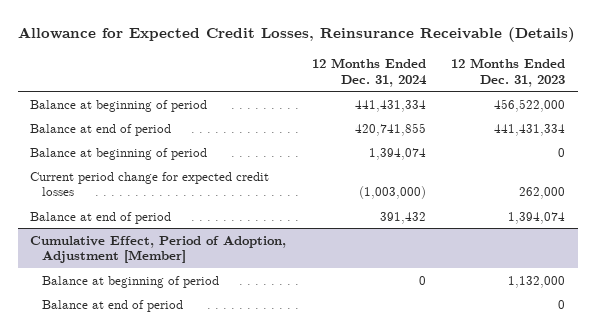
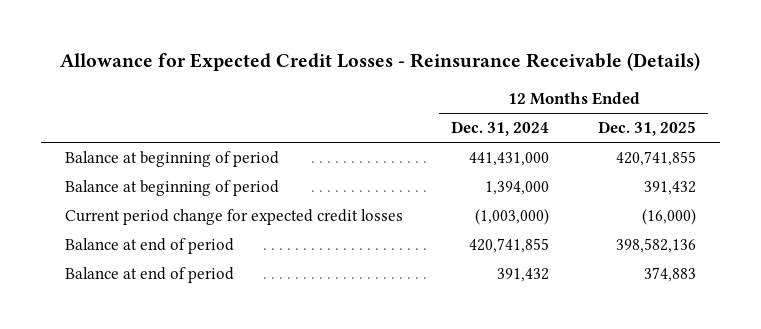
[17,27,575,43] Allowance for Expected Credit Losses, Reinsurance Receivable (Details) -> [60,52,701,72] Allowance for Expected Credit Losses - Reinsurance Receivable (Details)
[451,57,566,87] 12 Months Ended Dec. 31, 2023 -> none
none -> [597,121,696,137] Dec. 31, 2025
[354,99,426,112] 441,431,334 -> [469,152,550,167] 441,431,000
[368,147,426,160] 1,394,074 -> [485,181,550,196] 1,394,000
[30,123,172,136] Balance at end of period -> [64,238,234,255] Balance at end of period
[30,235,287,264] Cumulative Effect, Period of Adoption, Adjustment [Member] -> none
[42,275,220,288] Balance at beginning of period -> none
[42,299,184,312] Balance at end of period -> none

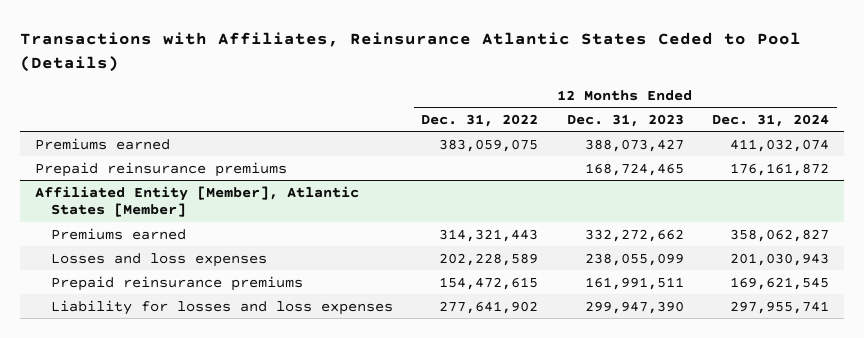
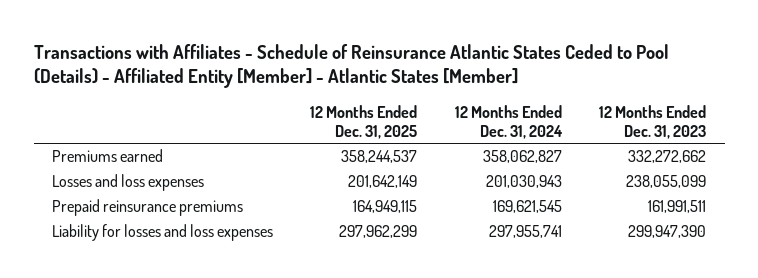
[20,32,802,72] Transactions with Affiliates, Reinsurance Atlantic States Ceded to Pool (Details) -> [33,43,669,89] Transactions with Affiliates - Schedule of Reinsurance Atlantic States Ceded to Pool (Details) - Affiliated Entity [Member] - Atlantic States [Member]
[421,113,539,127] Dec. 31, 2022 -> none
none -> [310,104,418,140] 12 Months Ended Dec. 31, 2025
[34,137,170,150] Premiums earned -> none
[34,161,287,177] Prepaid reinsurance premiums -> none
[34,185,359,218] Affiliated Entity [Member], Atlantic States [Member] -> none

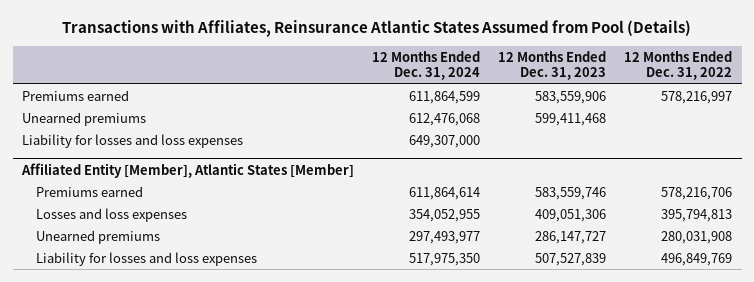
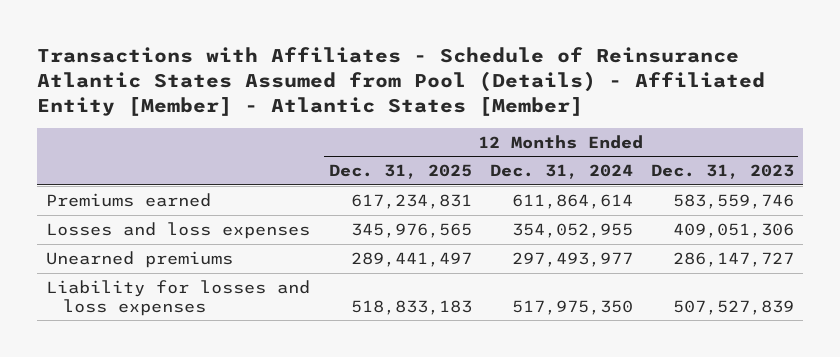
[62,20,692,38] Transactions with Affiliates, Reinsurance Atlantic States Assumed from Pool (Details) -> [37,47,766,116] Transactions with Affiliates - Schedule of Reinsurance Atlantic States Assumed from Pool (Details) - Affiliated Entity [Member] - Atlantic States [Member]
[624,51,733,81] 12 Months Ended Dec. 31, 2022 -> none
none -> [328,164,472,180] Dec. 31, 2025
[21,90,129,102] Premiums earned -> none
[21,112,146,127] Unearned premiums -> none
[21,134,243,149] Liability for losses and loss expenses -> none
[20,162,354,178] Affiliated Entity [Member], Atlantic States [Member] -> none

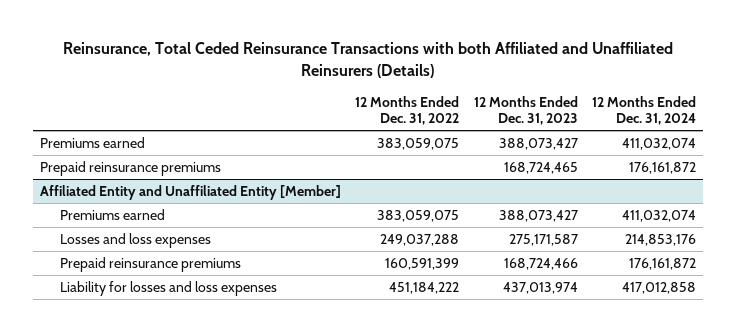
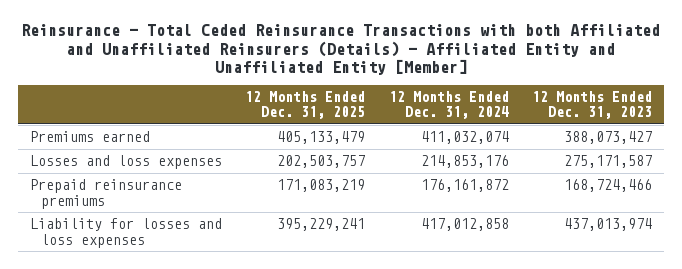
[63,42,674,79] Reinsurance, Total Ceded Reinsurance Transactions with both Affiliated and Unaffiliated Reinsurers (Details) -> [20,24,660,75] Reinsurance - Total Ceded Reinsurance Transactions with both Affiliated and Unaffiliated Reinsurers (Details) - Affiliated Entity and Unaffiliated Entity [Member]
[355,95,460,126] 12 Months Ended Dec. 31, 2022 -> none
none -> [245,91,366,120] 12 Months Ended Dec. 31, 2025
[39,160,221,176] Prepaid reinsurance premiums -> none
[39,184,341,200] Affiliated Entity and Unaffiliated Entity [Member] -> none
[60,208,166,220] Premiums earned -> none

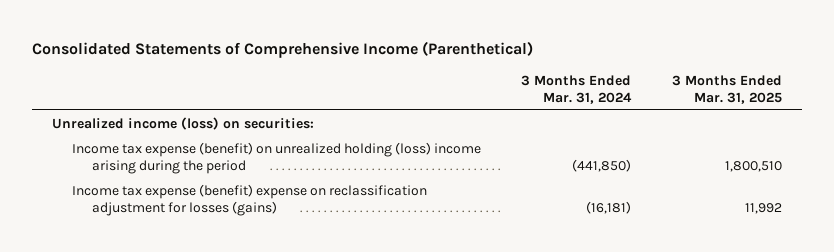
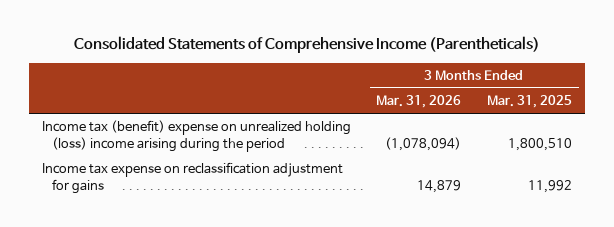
[31,40,533,58] Consolidated Statements of Comprehensive Income (Parenthetical) -> [73,36,540,54] Consolidated Statements of Comprehensive Income (Parentheticals)
[521,74,633,104] 3 Months Ended Mar. 31, 2024 -> none
none -> [376,95,462,109] Mar. 31, 2026
[51,116,314,130] Unrealized income (loss) on securities: -> none
[71,141,481,175] Income tax expense (benefit) on unrealized holding (loss) income arising during the period -> [41,120,351,152] Income tax (benefit) expense on unrealized holding (loss) income arising during the period
[71,183,427,217] Income tax expense (benefit) expense on reclassification adjustment for losses (gains) -> [41,162,343,194] Income tax expense on reclassification adjustment for gains

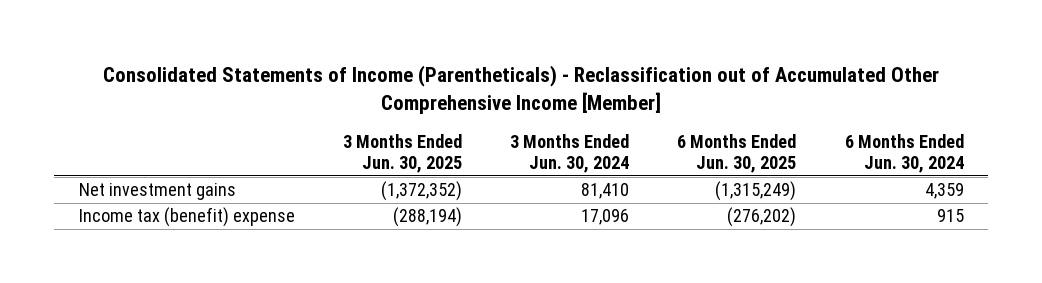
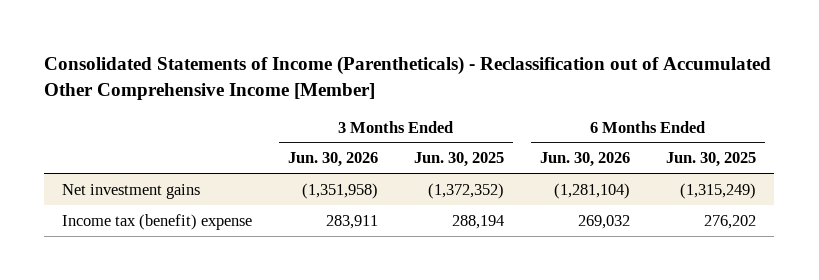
[510,133,630,174] 3 Months Ended Jun. 30, 2024 -> none
[844,133,964,174] 6 Months Ended Jun. 30, 2024 -> none
none -> [288,152,379,168] Jun. 30, 2026
none -> [540,152,631,168] Jun. 30, 2026
[392,207,462,228] (288,194) -> [452,214,505,229] 288,194
[727,207,797,228] (276,202) -> [704,214,757,229] 276,202

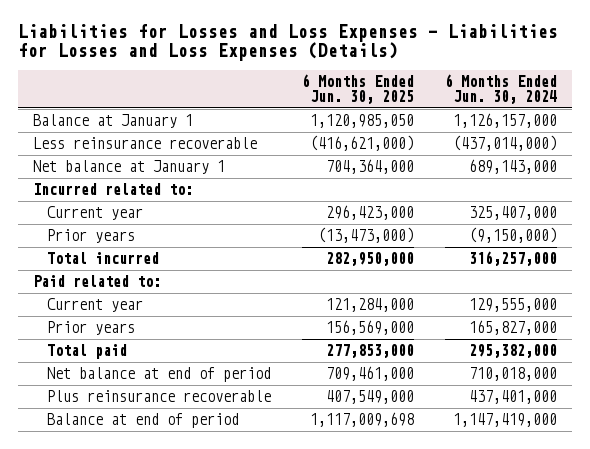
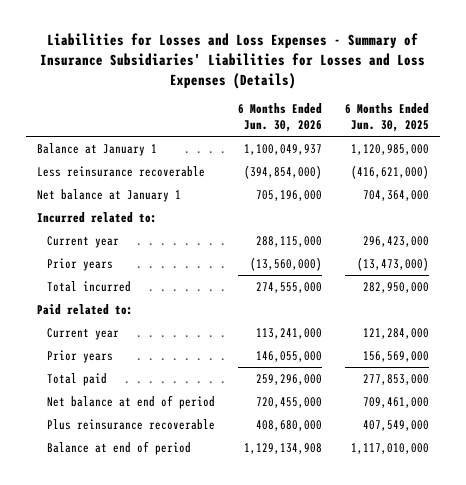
[18,23,559,62] Liabilities for Losses and Loss Expenses - Liabilities for Losses and Loss Expenses (Details) -> [39,33,425,89] Liabilities for Losses and Loss Expenses - Summary of Insurance Subsidiaries' Liabilities for Losses and Loss Expenses (Details)
[444,74,557,104] 6 Months Ended Jun. 30, 2024 -> none
none -> [237,103,322,133] 6 Months Ended Jun. 30, 2026
[309,114,414,129] 1,120,985,050 -> [350,143,429,155] 1,120,985,000
[309,412,414,428] 1,117,009,698 -> [350,442,429,454] 1,117,010,000

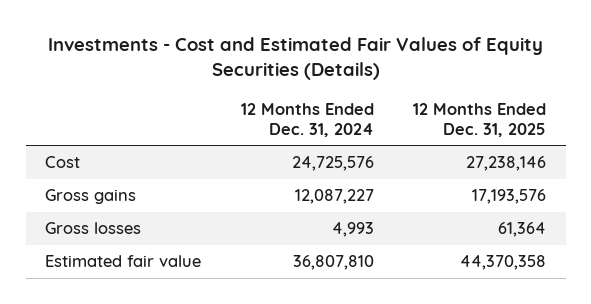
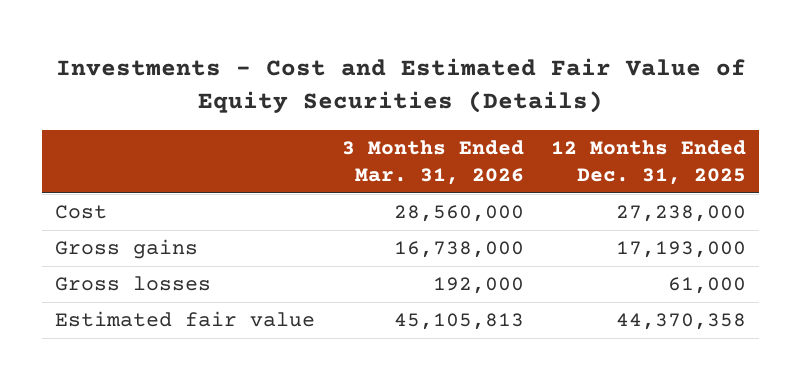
[47,36,543,81] Investments - Cost and Estimated Fair Values of Equity Securities (Details) -> [55,58,746,114] Investments - Cost and Estimated Fair Value of Equity Securities (Details)
[240,102,374,137] 12 Months Ended Dec. 31, 2024 -> none
none -> [342,140,525,185] 3 Months Ended Mar. 31, 2026
[466,156,547,172] 27,238,146 -> [615,205,746,223] 27,238,000
[472,189,547,205] 17,193,576 -> [615,241,746,259] 17,193,000
[498,222,547,238] 61,364 -> [667,277,746,295] 61,000

